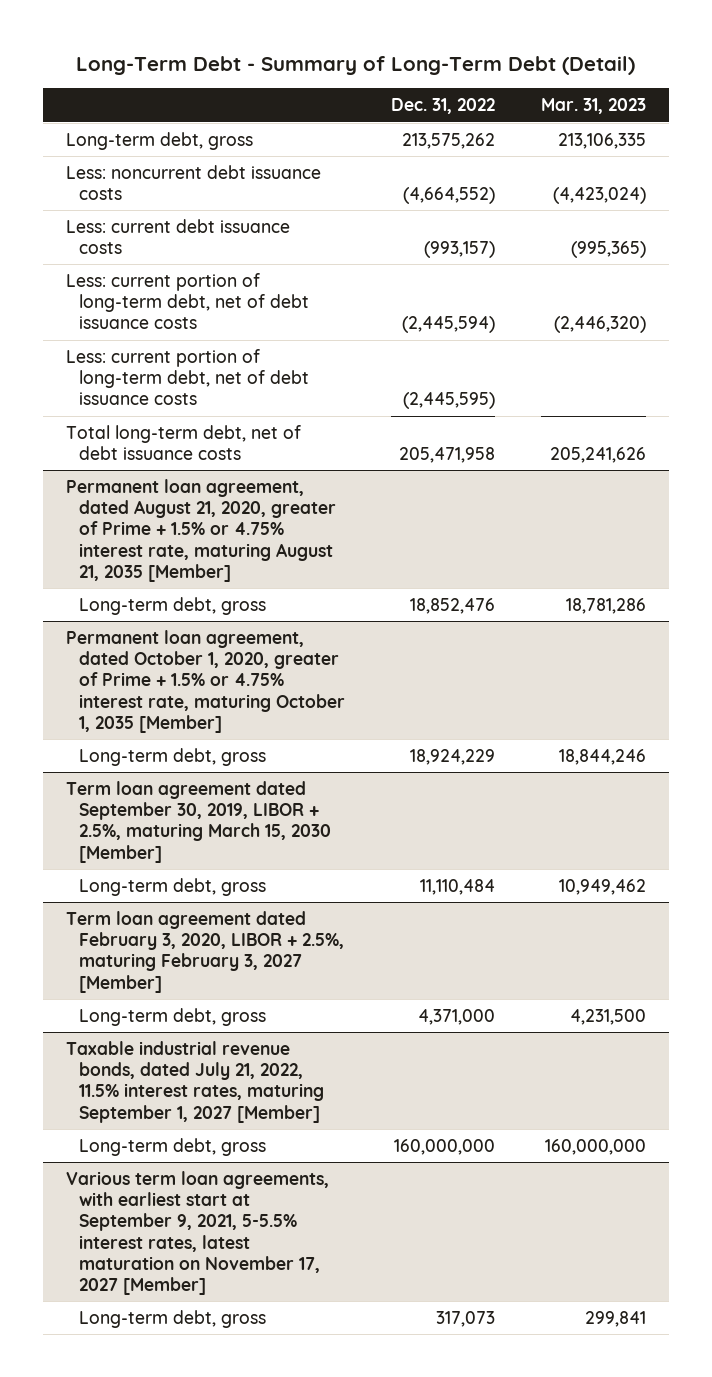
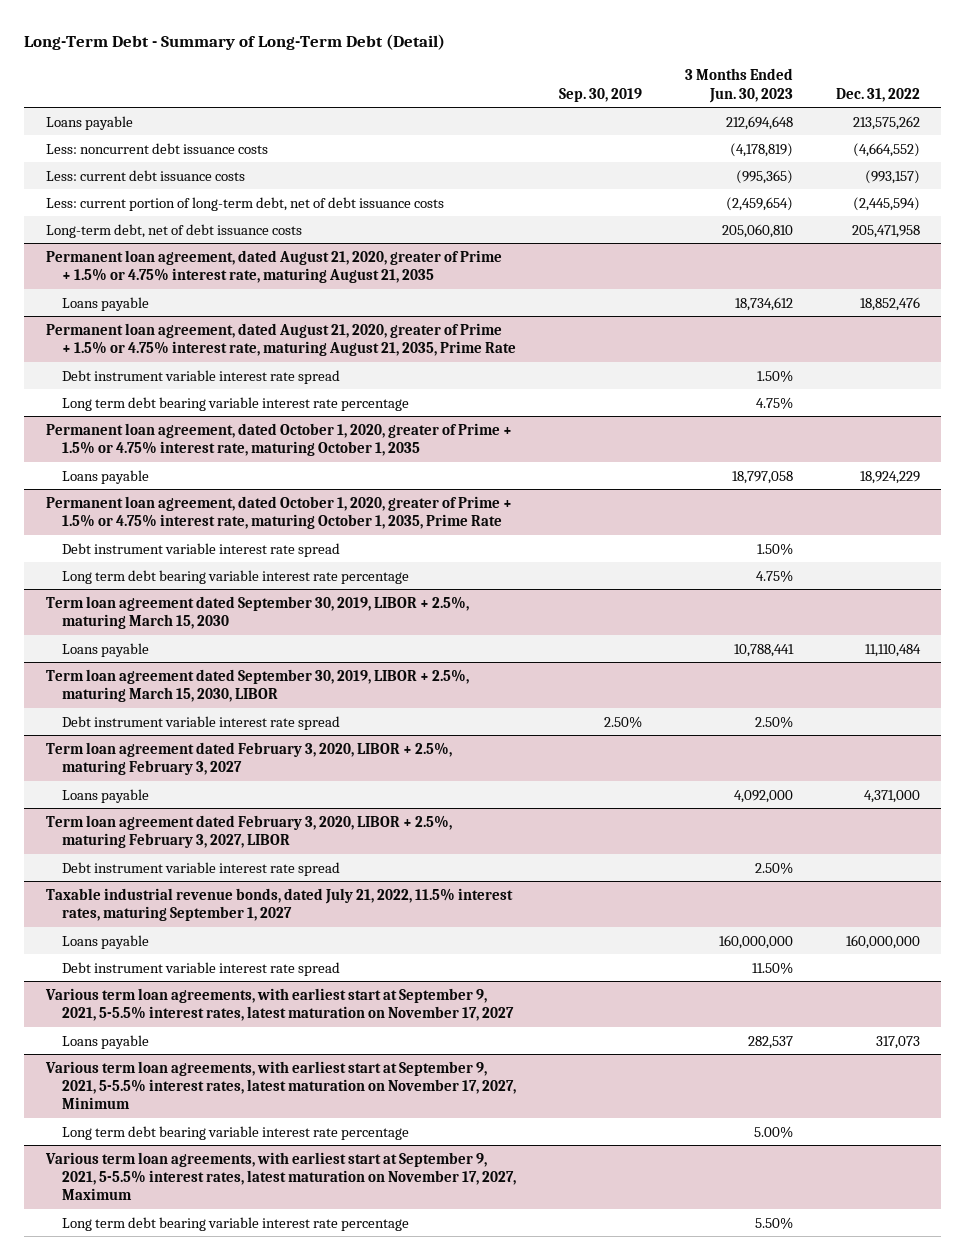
[541,98,647,115] Mar. 31, 2023 -> none
none -> [559,87,643,102] Sep. 30, 2019
none -> [685,68,794,103] 3 Months Ended Jun. 30, 2023
[66,131,254,150] Long-term debt, gross -> [45,115,133,130] Loans payable
[66,348,310,406] Less: current portion of long-term debt, net of debt issuance costs -> none
[66,424,302,461] Total long-term debt, net of debt issuance costs -> [45,223,302,238] Long-term debt, net of debt issuance costs
[66,478,337,582] Permanent loan agreement, dated August 21, 2020, greater of Prime + 1.5% or 4.75% interest rate, maturing August 21, 2035 [Member] -> [45,249,502,283] Permanent loan agreement, dated August 21, 2020, greater of Prime + 1.5% or 4.75% interest rate, maturing August 21, 2035
[79,596,267,615] Long-term debt, gross -> [62,296,150,311] Loans payable
none -> [45,322,517,356] Permanent loan agreement, dated August 21, 2020, greater of Prime + 1.5% or 4.75% interest rate, maturing August 21, 2035, Prime Rate
none -> [62,369,341,384] Debt instrument variable interest rate spread
none -> [62,396,410,411] Long term debt bearing variable interest rate percentage
[66,629,346,733] Permanent loan agreement, dated October 1, 2020, greater of Prime + 1.5% or 4.75% interest rate, maturing October 1, 2035 [Member] -> [45,422,512,456] Permanent loan agreement, dated October 1, 2020, greater of Prime + 1.5% or 4.75% interest rate, maturing October 1, 2035
[79,747,267,766] Long-term debt, gross -> [62,469,150,484] Loans payable
none -> [45,495,512,529] Permanent loan agreement, dated October 1, 2020, greater of Prime + 1.5% or 4.75% interest rate, maturing October 1, 2035, Prime Rate
none -> [62,542,341,557] Debt instrument variable interest rate spread
none -> [62,569,410,584] Long term debt bearing variable interest rate percentage
[66,780,332,863] Term loan agreement dated September 30, 2019, LIBOR + 2.5%, maturing March 15, 2030 [Member] -> [45,595,469,629] Term loan agreement dated September 30, 2019, LIBOR + 2.5%, maturing March 15, 2030
[79,877,267,896] Long-term debt, gross -> [62,642,150,657] Loans payable
none -> [45,668,469,702] Term loan agreement dated September 30, 2019, LIBOR + 2.5%, maturing March 15, 2030, LIBOR
none -> [62,715,341,730] Debt instrument variable interest rate spread
[66,910,345,993] Term loan agreement dated February 3, 2020, LIBOR + 2.5%, maturing February 3, 2027 [Member] -> [45,741,452,775] Term loan agreement dated February 3, 2020, LIBOR + 2.5%, maturing February 3, 2027
[79,1007,267,1026] Long-term debt, gross -> [62,788,150,803] Loans payable
none -> [45,814,452,848] Term loan agreement dated February 3, 2020, LIBOR + 2.5%, maturing February 3, 2027, LIBOR
none -> [62,861,341,876] Debt instrument variable interest rate spread
[66,1040,325,1123] Taxable industrial revenue bonds, dated July 21, 2022, 11.5% interest rates, maturing September 1, 2027 [Member] -> [45,887,513,921] Taxable industrial revenue bonds, dated July 21, 2022, 11.5% interest rates, maturing September 1, 2027
[79,1137,267,1156] Long-term debt, gross -> [62,934,150,949] Loans payable
none -> [62,961,341,976] Debt instrument variable interest rate spread
[66,1170,330,1296] Various term loan agreements, with earliest start at September 9, 2021, 5-5.5% interest rates, latest maturation on November 17, 2027 [Member] -> [44,987,515,1021] Various term loan agreements, with earliest start at September 9, 2021, 5-5.5% interest rates, latest maturation on November 17, 2027
[79,1309,267,1328] Long-term debt, gross -> [62,1034,150,1049] Loans payable
none -> [44,1060,517,1110] Various term loan agreements, with earliest start at September 9, 2021, 5-5.5% interest rates, latest maturation on November 17, 2027, Minimum
none -> [62,1125,410,1140] Long term debt bearing variable interest rate percentage
none -> [44,1151,517,1201] Various term loan agreements, with earliest start at September 9, 2021, 5-5.5% interest rates, latest maturation on November 17, 2027, Maximum
none -> [62,1216,410,1231] Long term debt bearing variable interest rate percentage

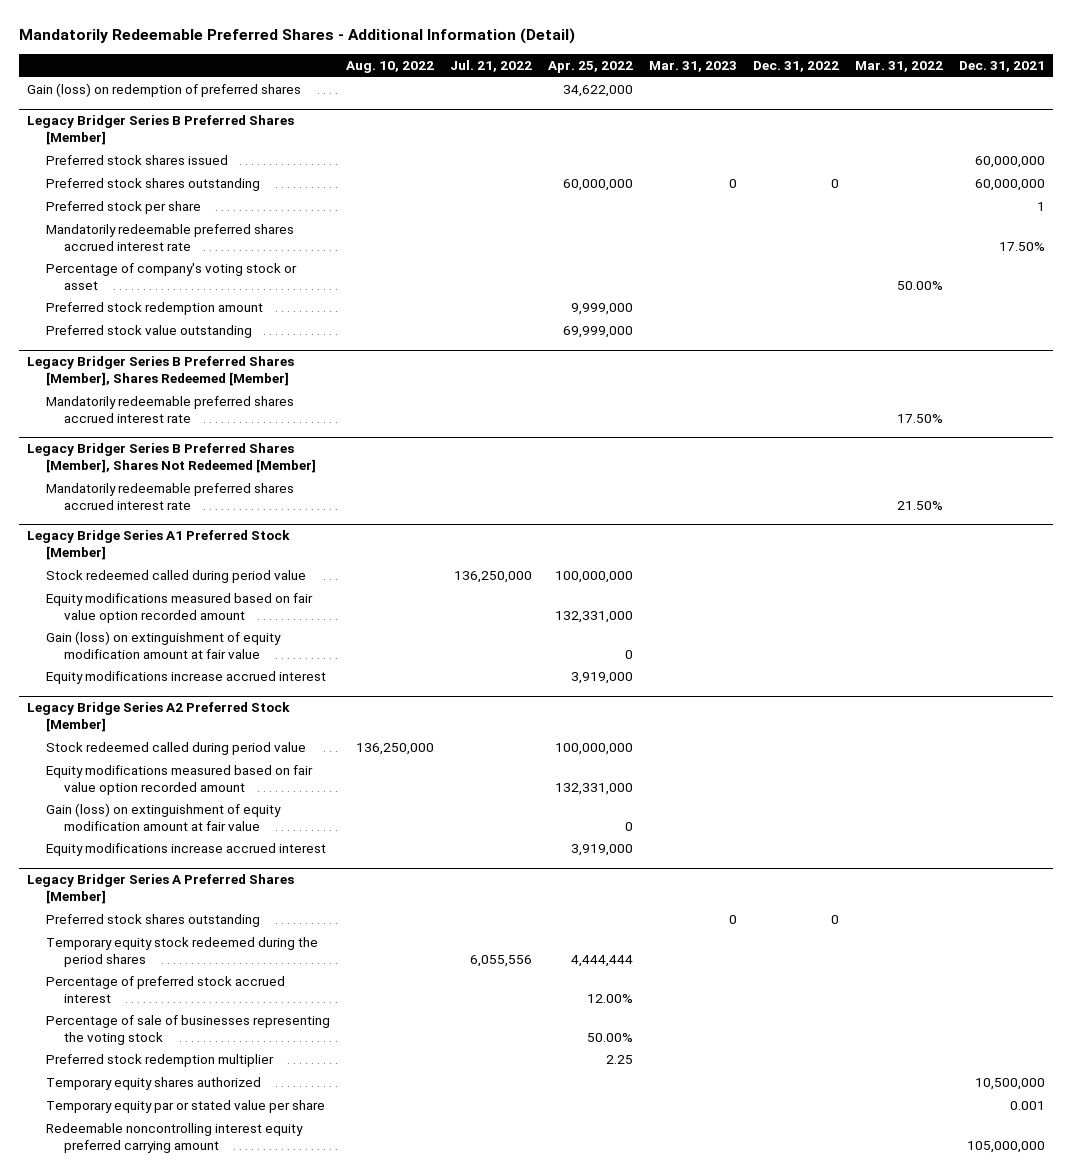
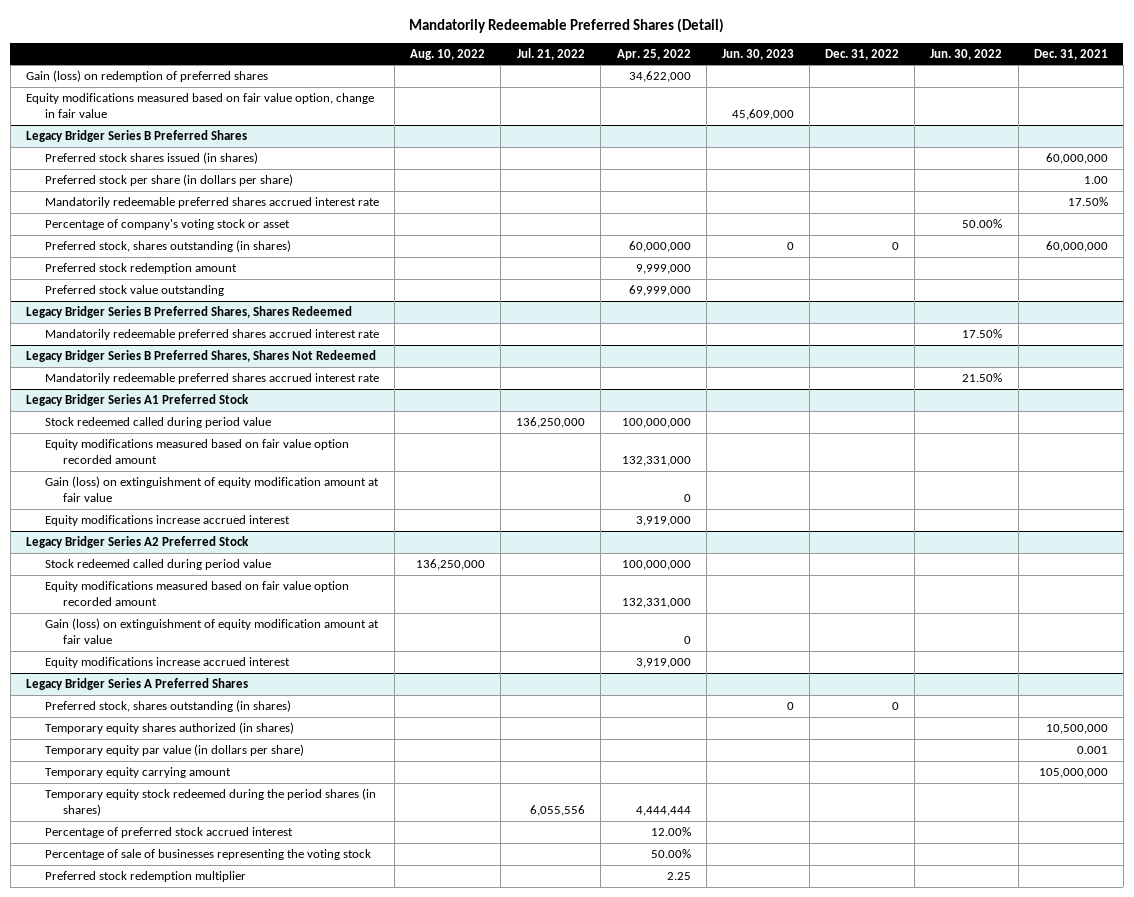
[19,28,576,45] Mandatorily Redeemable Preferred Shares - Additional Information (Detail) -> [408,18,724,34] Mandatorily Redeemable Preferred Shares (Detail)
[648,60,737,72] Mar. 31, 2023 -> none
[855,60,944,72] Mar. 31, 2022 -> none
none -> [721,48,794,60] Jun. 30, 2023
none -> [930,48,1003,60] Jun. 30, 2022
[45,178,260,192] Preferred stock shares outstanding -> none
none -> [26,93,375,119] Equity modifications measured based on fair value option, change in fair value
[27,115,295,145] Legacy Bridger Series B Preferred Shares [Member] -> [26,130,248,143] Legacy Bridger Series B Preferred Shares
[45,155,228,166] Preferred stock shares issued -> [44,152,258,165] Preferred stock shares issued (in shares)
[45,201,201,215] Preferred stock per share -> [44,174,293,187] Preferred stock per share (in dollars per share)
[1037,202,1046,212] 1 -> [1083,176,1108,185] 1.00
none -> [44,240,291,253] Preferred stock, shares outstanding (in shares)
[27,356,295,386] Legacy Bridger Series B Preferred Shares [Member], Shares Redeemed [Member] -> [26,306,353,319] Legacy Bridger Series B Preferred Shares, Shares Redeemed
[27,443,316,473] Legacy Bridger Series B Preferred Shares [Member], Shares Not Redeemed [Member] -> [26,350,377,363] Legacy Bridger Series B Preferred Shares, Shares Not Redeemed
[27,530,291,560] Legacy Bridge Series A1 Preferred Stock [Member] -> [26,394,250,407] Legacy Bridger Series A1 Preferred Stock
[27,702,291,732] Legacy Bridge Series A2 Preferred Stock [Member] -> [26,536,250,549] Legacy Bridger Series A2 Preferred Stock
[27,874,295,904] Legacy Bridger Series A Preferred Shares [Member] -> [26,678,249,691] Legacy Bridger Series A Preferred Shares
[45,914,260,928] Preferred stock shares outstanding -> [44,700,291,713] Preferred stock, shares outstanding (in shares)
none -> [44,722,294,735] Temporary equity shares authorized (in shares)
none -> [44,744,304,757] Temporary equity par value (in dollars per share)
none -> [44,767,231,779] Temporary equity carrying amount
[45,937,318,967] Temporary equity stock redeemed during the period shares -> [44,788,376,817] Temporary equity stock redeemed during the period shares (in shares)
[45,1077,261,1091] Temporary equity shares authorized -> none
[45,1100,325,1114] Temporary equity par or stated value per share -> none
[45,1123,303,1153] Redeemable noncontrolling interest equity preferred carrying amount -> none

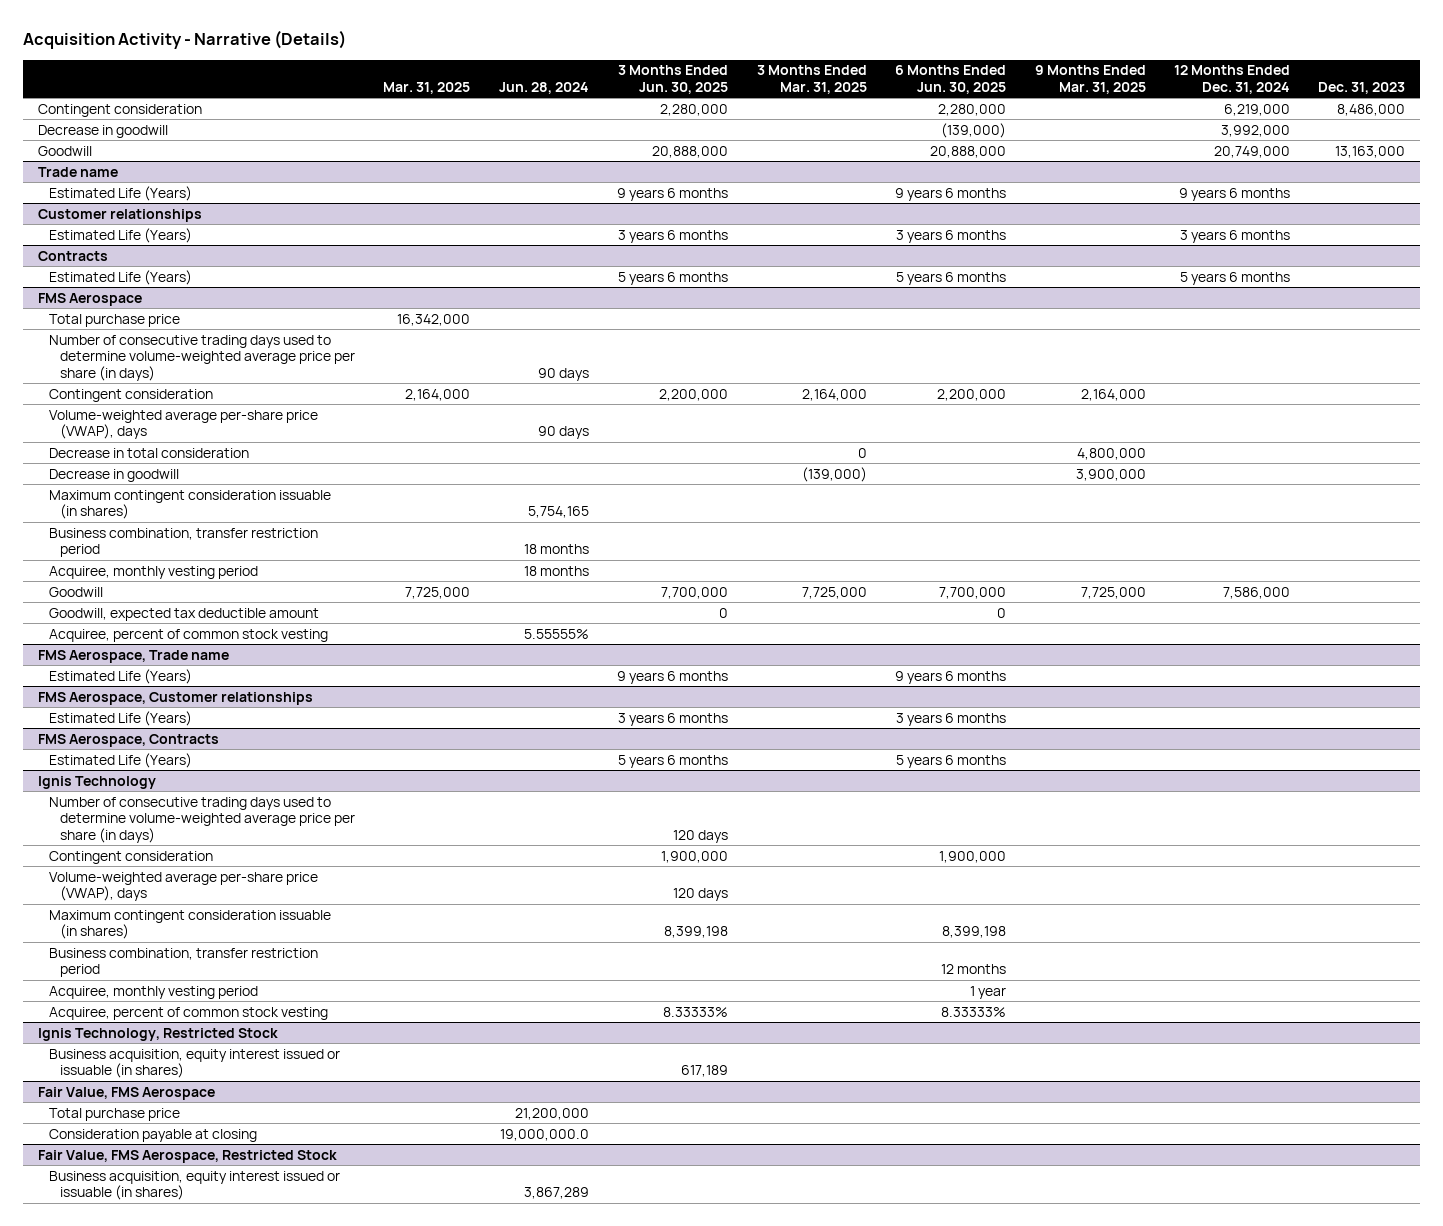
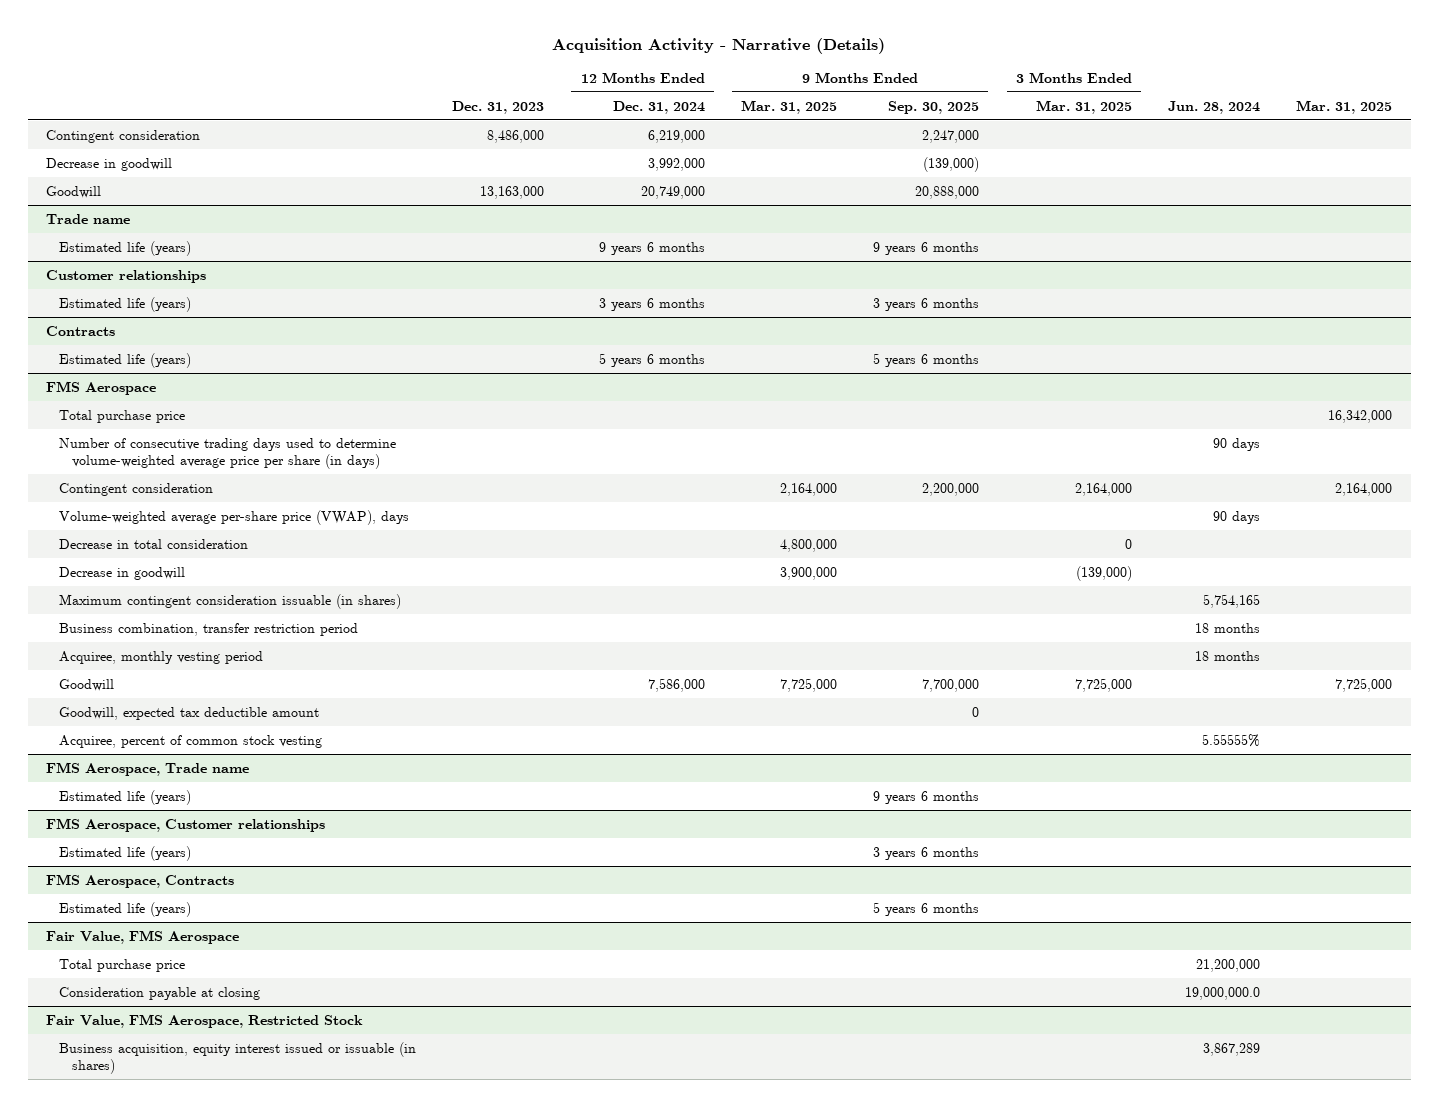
[618,65,729,94] 3 Months Ended Jun. 30, 2025 -> none
[895,65,1007,94] 6 Months Ended Jun. 30, 2025 -> none
none -> [888,100,980,114] Sep. 30, 2025
[48,185,192,201] Estimated Life (Years) -> [58,240,191,256] Estimated life (years)
[48,227,192,243] Estimated Life (Years) -> [58,296,191,312] Estimated life (years)
[48,269,192,285] Estimated Life (Years) -> [58,352,191,368] Estimated life (years)
[48,668,192,684] Estimated Life (Years) -> [58,789,191,805] Estimated life (years)
[48,710,192,726] Estimated Life (Years) -> [58,845,191,861] Estimated life (years)
[37,775,156,789] Ignis Technology -> none
[48,796,355,844] Number of consecutive trading days used to determine volume-weighted average price per share (in days) -> none
[48,850,213,864] Contingent consideration -> none
[48,871,318,902] Volume-weighted average per-share price (VWAP), days -> none
[48,909,331,940] Maximum contingent consideration issuable (in shares) -> none
[48,947,318,978] Business combination, transfer restriction period -> none
[48,985,258,999] Acquiree, monthly vesting period -> none
[48,1006,328,1020] Acquiree, percent of common stock vesting -> none
[37,1027,278,1041] Ignis Technology, Restricted Stock -> none
[48,1048,340,1079] Business acquisition, equity interest issued or issuable (in shares) -> none
[48,752,192,768] Estimated Life (Years) -> [58,901,191,917] Estimated life (years)

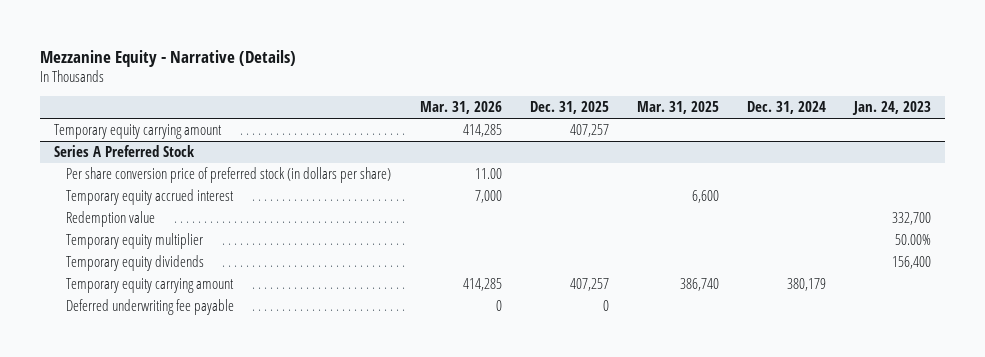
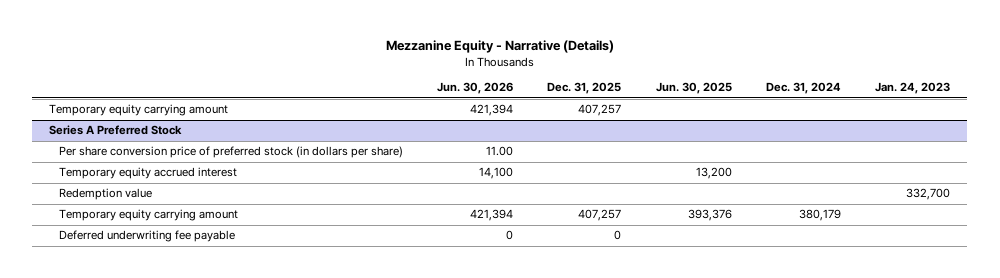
[419,101,502,115] Mar. 31, 2026 -> none
[636,101,719,115] Mar. 31, 2025 -> none
none -> [437,82,514,95] Jun. 30, 2026
none -> [655,82,732,95] Jun. 30, 2025
[66,232,204,249] Temporary equity multiplier -> none
[66,254,205,271] Temporary equity dividends -> none

